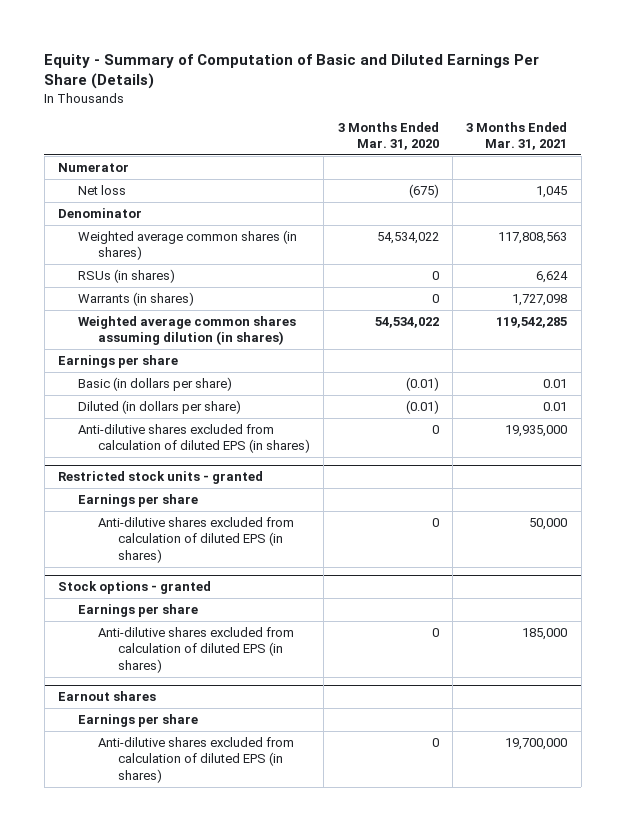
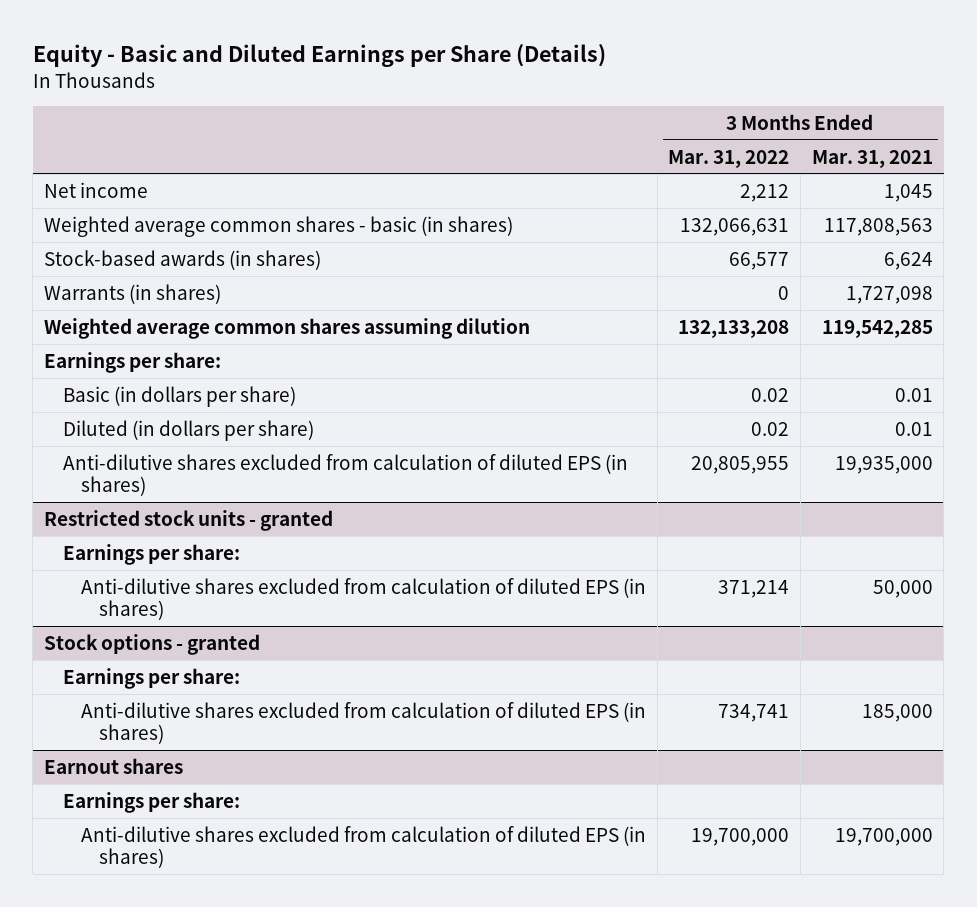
[44,53,540,89] Equity - Summary of Computation of Basic and Diluted Earnings Per Share (Details) -> [32,44,606,68] Equity - Basic and Diluted Earnings per Share (Details)
[337,121,439,151] 3 Months Ended Mar. 31, 2020 -> none
none -> [668,149,790,168] Mar. 31, 2022
[58,162,130,172] Numerator -> none
[58,207,143,218] Denominator -> none
[78,184,127,195] Net loss -> [44,181,149,198] Net income
[78,229,298,261] Weighted average common shares (in shares) -> [44,215,514,237] Weighted average common shares - basic (in shares)
[78,268,176,283] RSUs (in shares) -> [44,249,322,270] Stock-based awards (in shares)
[78,315,297,346] Weighted average common shares assuming dilution (in shares) -> [44,317,531,339] Weighted average common shares assuming dilution
[58,354,179,368] Earnings per share -> [44,351,222,373] Earnings per share:
[78,493,199,507] Earnings per share -> [62,543,240,565] Earnings per share:
[78,603,199,617] Earnings per share -> [62,667,240,689] Earnings per share:
[78,713,199,727] Earnings per share -> [62,791,240,813] Earnings per share:

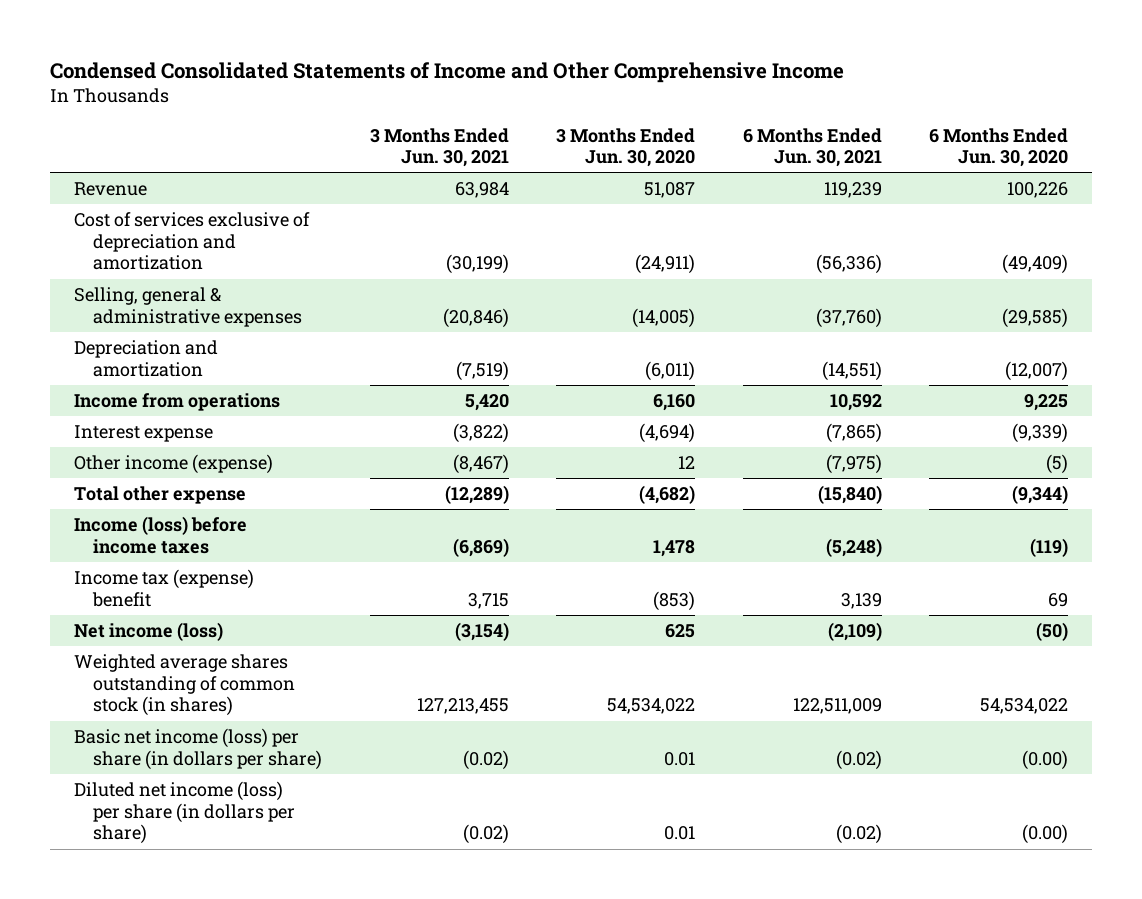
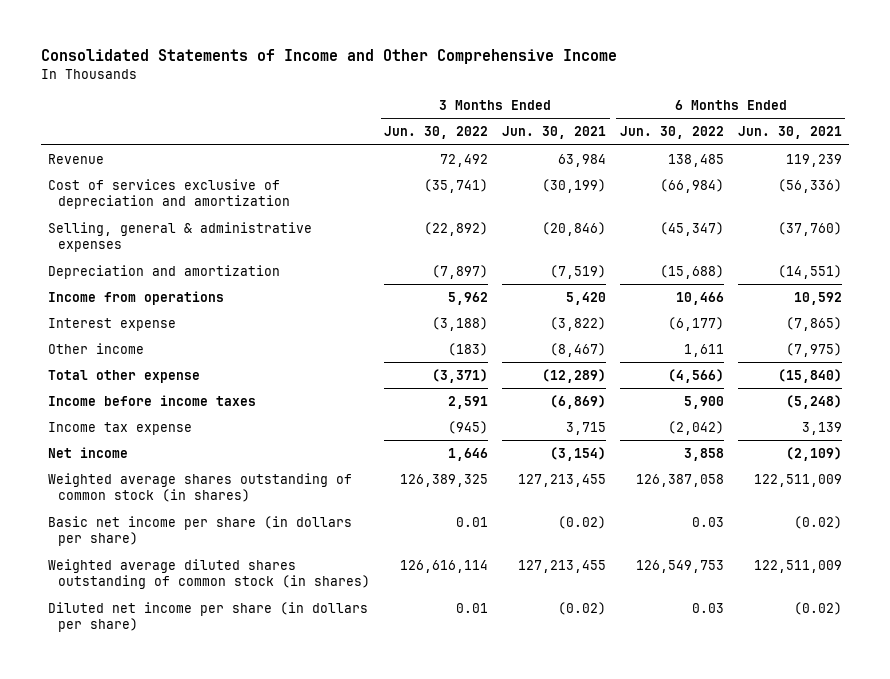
[49,61,844,83] Condensed Consolidated Statements of Income and Other Comprehensive Income -> [41,49,618,65] Consolidated Statements of Income and Other Comprehensive Income
[556,127,696,168] 3 Months Ended Jun. 30, 2020 -> none
[929,127,1069,168] 6 Months Ended Jun. 30, 2020 -> none
none -> [384,126,489,140] Jun. 30, 2022
none -> [619,126,724,140] Jun. 30, 2022
[73,454,273,475] Other income (expense) -> [48,342,145,354] Other income
[73,516,247,554] Income (loss) before income taxes -> [48,394,257,406] Income before income taxes
[73,569,254,607] Income tax (expense) benefit -> [48,421,193,435] Income tax expense
[73,622,223,642] Net income (loss) -> [48,446,129,458] Net income
[73,728,323,770] Basic net income (loss) per share (in dollars per share) -> [48,515,353,547] Basic net income per share (in dollars per share)
none -> [48,558,371,590] Weighted average diluted shares outstanding of common stock (in shares)
[73,781,296,845] Diluted net income (loss) per share (in dollars per share) -> [48,601,369,633] Diluted net income per share (in dollars per share)

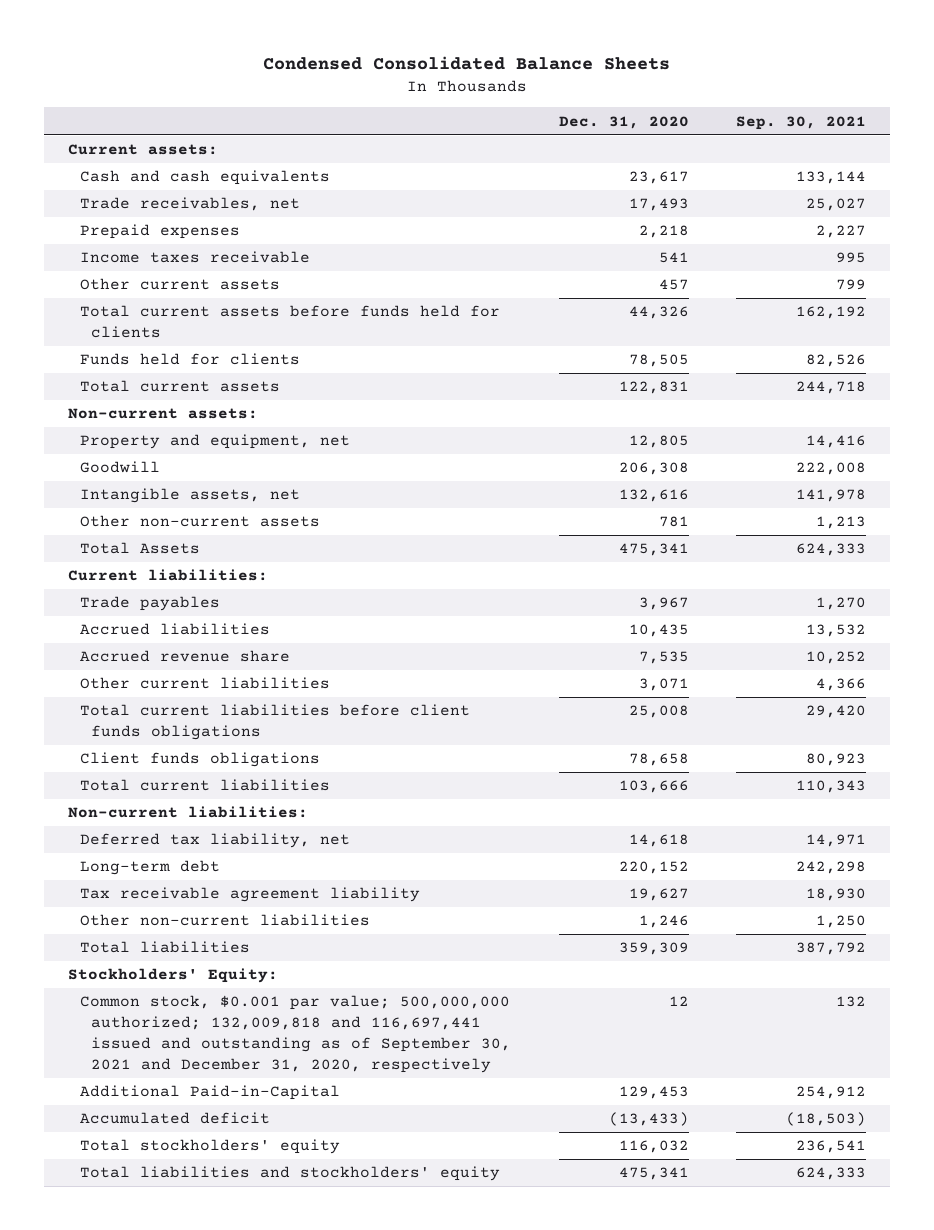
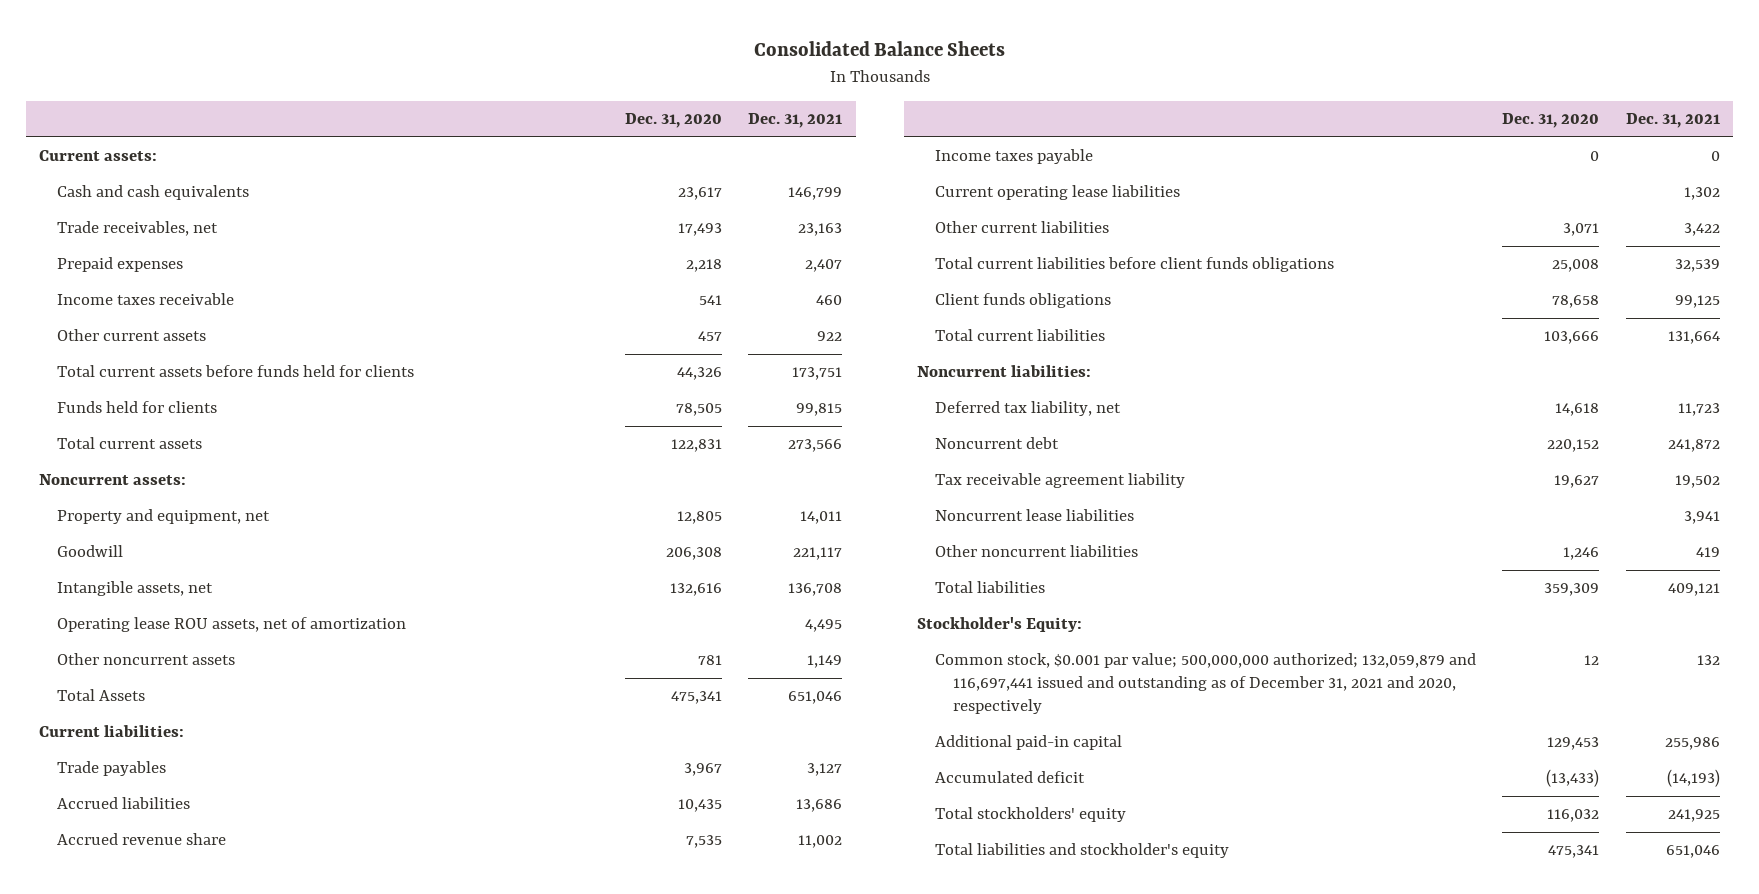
[262,56,670,71] Condensed Consolidated Balance Sheets -> [753,40,1005,56] Consolidated Balance Sheets
[735,115,866,130] Sep. 30, 2021 -> none
none -> [748,113,843,129] Dec. 31, 2021
[67,408,258,420] Non-current assets: -> [39,474,187,486] Noncurrent assets:
none -> [57,617,407,633] Operating lease ROU assets, net of amortization
[79,515,320,528] Other non-current assets -> [57,653,236,666] Other noncurrent assets
none -> [934,149,1093,165] Income taxes payable
none -> [934,185,1180,201] Current operating lease liabilities
[67,806,308,819] Non-current liabilities: -> [917,365,1092,378] Noncurrent liabilities:
[79,860,220,876] Long-term debt -> [934,437,1059,450] Noncurrent debt
none -> [934,509,1134,522] Noncurrent lease liabilities
[79,914,370,927] Other non-current liabilities -> [934,545,1138,558] Other noncurrent liabilities
[67,968,278,984] Stockholders' Equity: -> [917,617,1083,633] Stockholder's Equity:
[79,995,512,1074] Common stock, $0.001 par value; 500,000,000 authorized; 132,009,818 and 116,697,441 issued and outstanding as of September 30, 2021 and December 31, 2020, respectively -> [934,653,1476,715] Common stock, $0.001 par value; 500,000,000 authorized; 132,059,879 and 116,697,441 issued and outstanding as of December 31, 2021 and 2020, respectively
[79,1085,340,1101] Additional Paid-in-Capital -> [934,735,1122,751] Additional paid-in capital
[79,1166,500,1182] Total liabilities and stockholders' equity -> [934,843,1229,859] Total liabilities and stockholder's equity

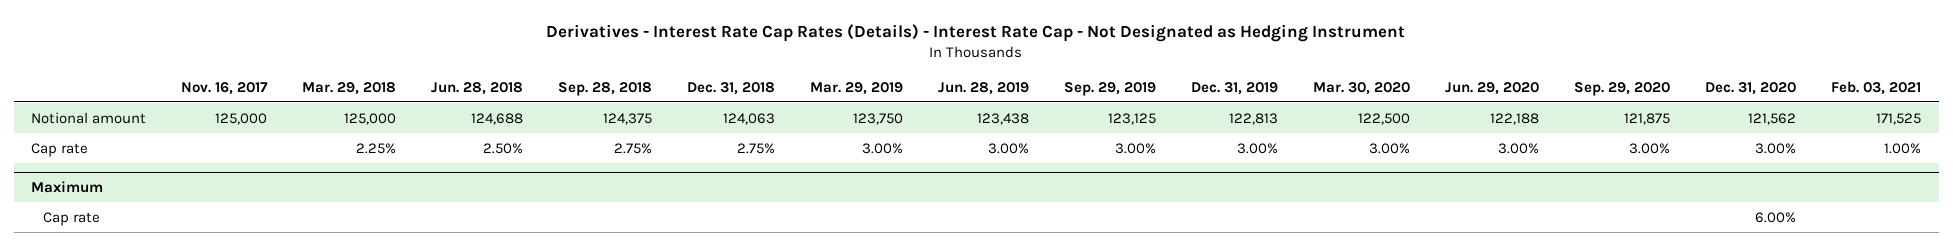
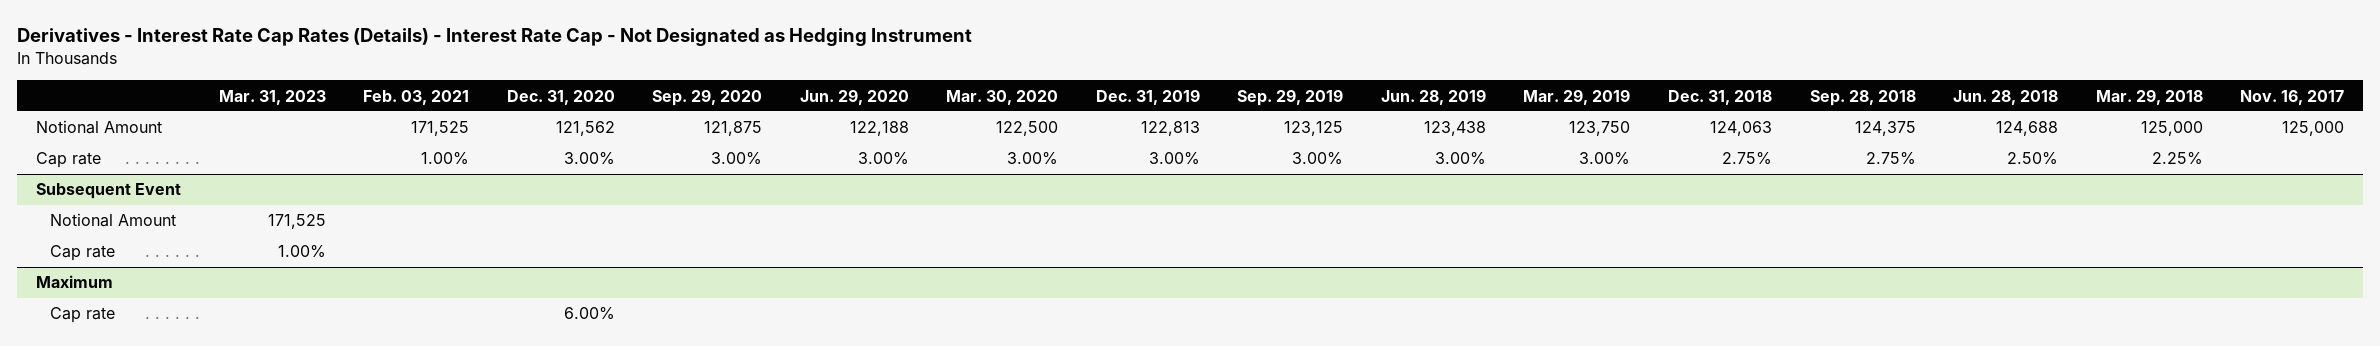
none -> [218,89,326,105] Mar. 31, 2023
[31,111,147,124] Notional amount -> [35,120,162,135] Notional Amount
none -> [35,183,181,200] Subsequent Event
none -> [50,213,177,228] Notional Amount
none -> [50,245,116,262] Cap rate

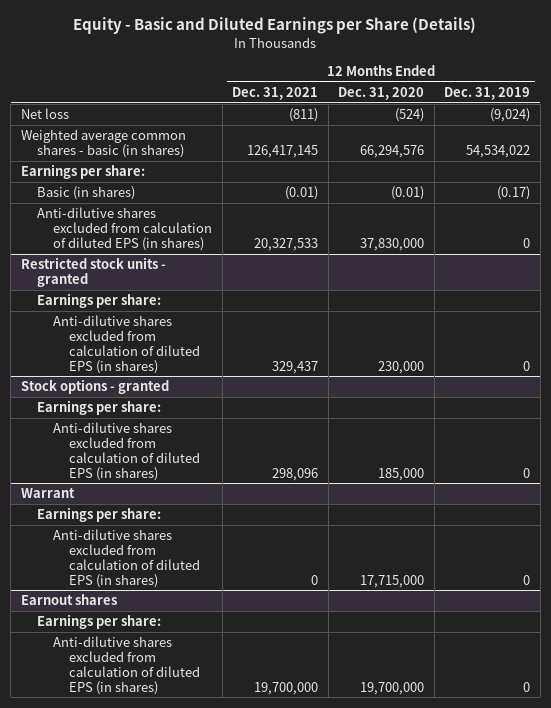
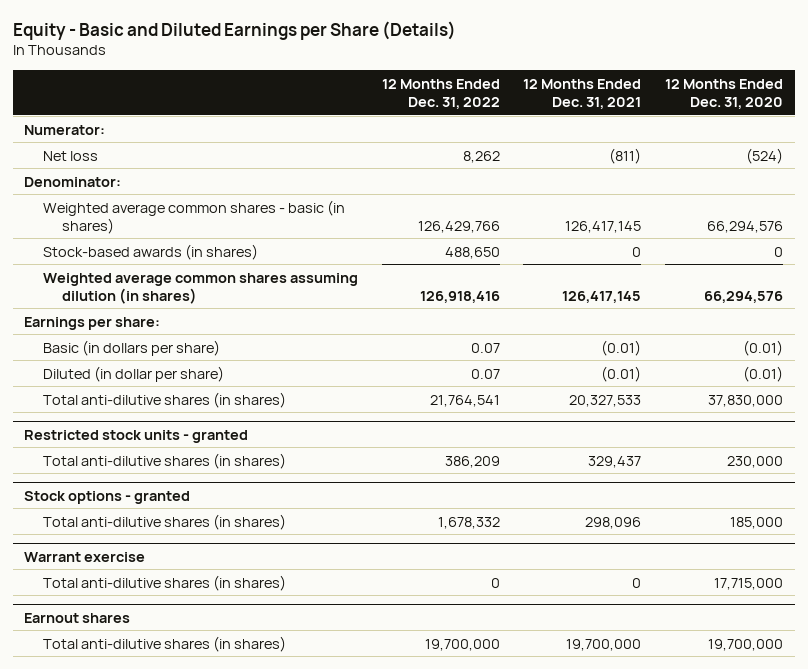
[444,87,531,101] Dec. 31, 2019 -> none
none -> [381,78,500,109] 12 Months Ended Dec. 31, 2022
none -> [24,124,106,135] Numerator:
none -> [24,176,122,187] Denominator:
none -> [43,243,259,260] Stock-based awards (in shares)
none -> [43,272,359,304] Weighted average common shares assuming dilution (in shares)
[36,186,135,201] Basic (in shares) -> [43,339,221,356] Basic (in dollars per share)
none -> [43,365,225,382] Diluted (in dollar per share)
[36,207,213,251] Anti-dilutive shares excluded from calculation of diluted EPS (in shares) -> [43,391,287,408] Total anti-dilutive shares (in shares)
[36,293,161,309] Earnings per share: -> none
[53,315,201,374] Anti-dilutive shares excluded from calculation of diluted EPS (in shares) -> [43,452,287,469] Total anti-dilutive shares (in shares)
[36,400,161,416] Earnings per share: -> none
[36,507,161,523] Earnings per share: -> none
[53,422,201,481] Anti-dilutive shares excluded from calculation of diluted EPS (in shares) -> [43,513,287,530] Total anti-dilutive shares (in shares)
[20,488,75,499] Warrant -> [24,551,146,562] Warrant exercise
[53,529,201,588] Anti-dilutive shares excluded from calculation of diluted EPS (in shares) -> [43,574,287,591] Total anti-dilutive shares (in shares)
[36,614,161,630] Earnings per share: -> none
[53,636,201,695] Anti-dilutive shares excluded from calculation of diluted EPS (in shares) -> [43,635,287,652] Total anti-dilutive shares (in shares)

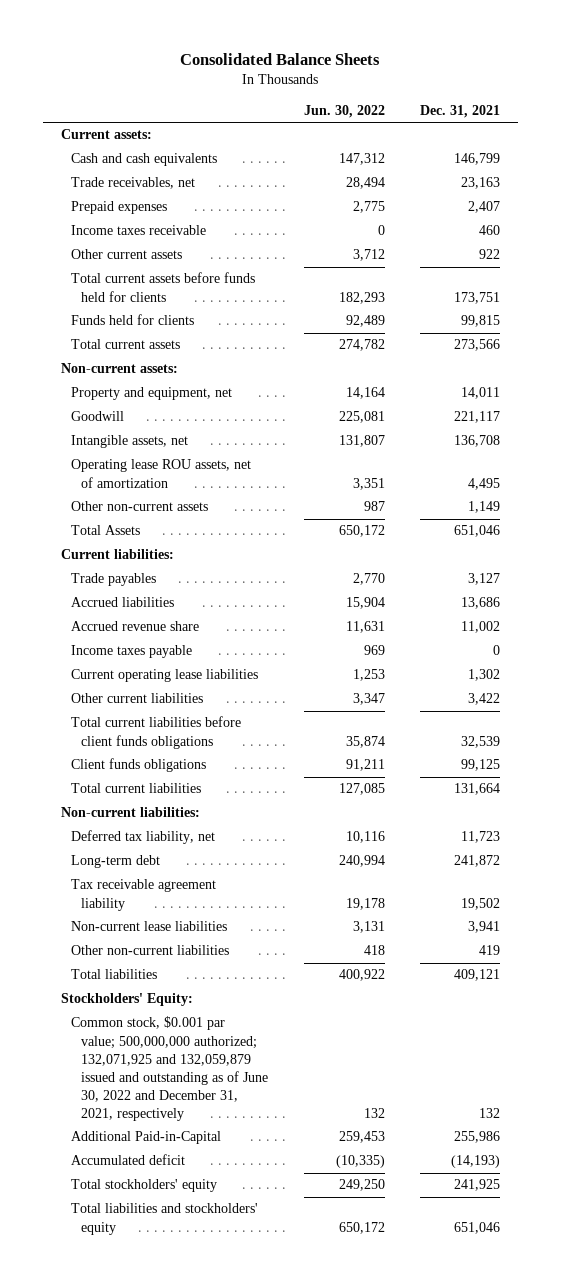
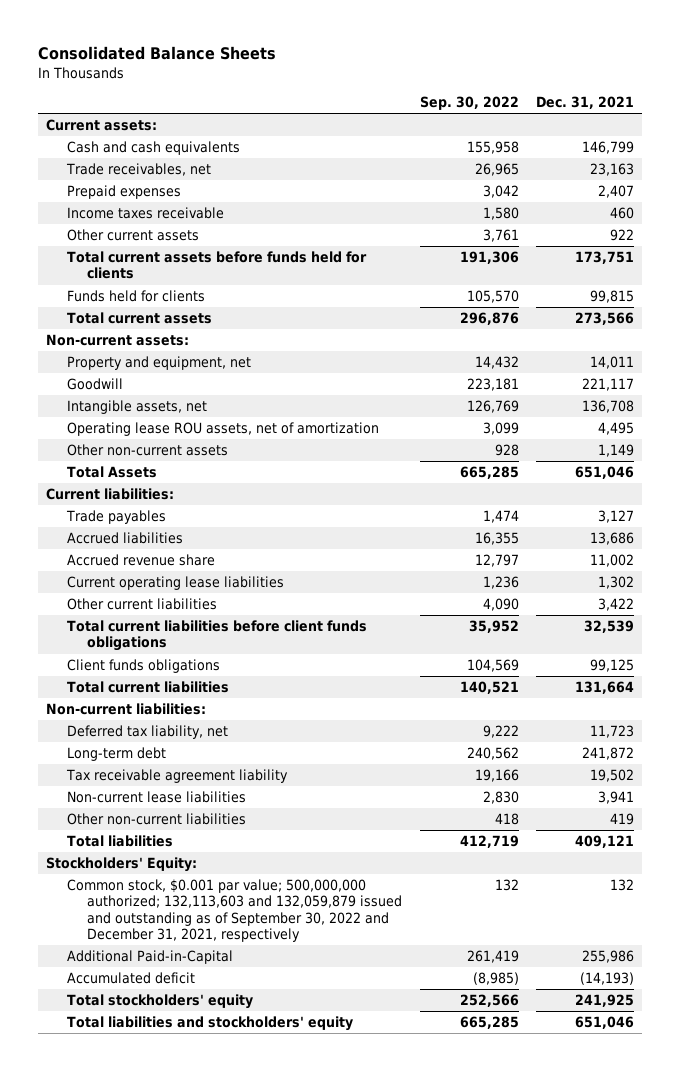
[303,104,385,118] Jun. 30, 2022 -> none
none -> [419,96,519,111] Sep. 30, 2022
[70,645,192,659] Income taxes payable -> none
[70,1016,269,1122] Common stock, $0.001 par value; 500,000,000 authorized; 132,071,925 and 132,059,879 issued and outstanding as of June 30, 2022 and December 31, 2021, respectively -> [66,879,403,943] Common stock, $0.001 par value; 500,000,000 authorized; 132,113,603 and 132,059,879 issued and outstanding as of September 30, 2022 and December 31, 2021, respectively

